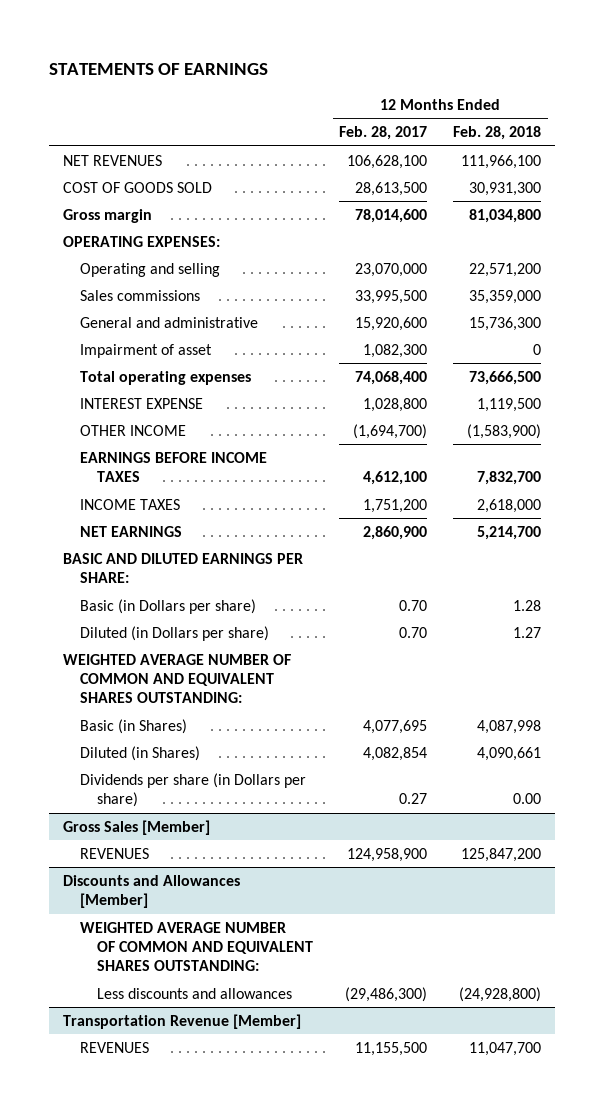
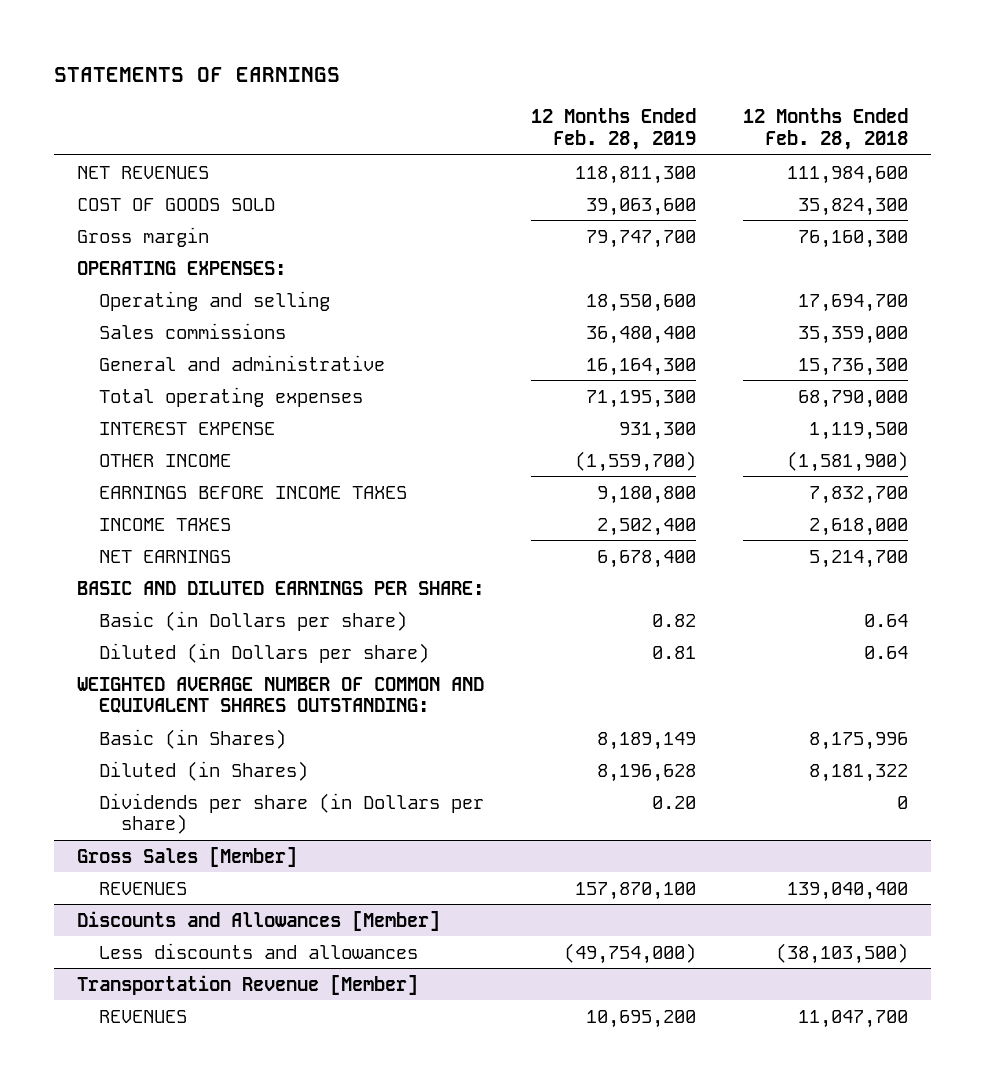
[339,126,428,141] Feb. 28, 2017 -> none
none -> [530,107,696,150] 12 Months Ended Feb. 28, 2019
[461,154,542,169] 111,966,100 -> [786,165,908,184] 111,984,600
[469,181,542,196] 30,931,300 -> [797,197,908,216] 35,824,300
[469,208,542,223] 81,034,800 -> [797,229,908,248] 76,160,300
[469,262,542,277] 22,571,200 -> [797,293,908,312] 17,694,700
[79,343,212,358] Impairment of asset -> none
[469,370,542,385] 73,666,500 -> [797,389,908,408] 68,790,000
[467,423,542,439] (1,583,900) -> [786,450,908,472] (1,581,900)
[513,599,542,611] 1.28 -> [863,613,908,627] 0.64
[513,626,542,638] 1.27 -> [863,645,908,659] 0.64
[477,719,542,734] 4,087,998 -> [808,731,908,750] 8,175,996
[477,746,542,761] 4,090,661 -> [808,763,908,782] 8,181,322
[513,793,542,805] 0.00 -> [896,795,908,809] 0
[461,847,542,862] 125,847,200 -> [786,881,908,900] 139,040,400
[79,921,313,972] WEIGHTED AVERAGE NUMBER OF COMMON AND EQUIVALENT SHARES OUTSTANDING: -> none
[459,986,542,1002] (24,928,800) -> [775,942,908,964] (38,103,500)

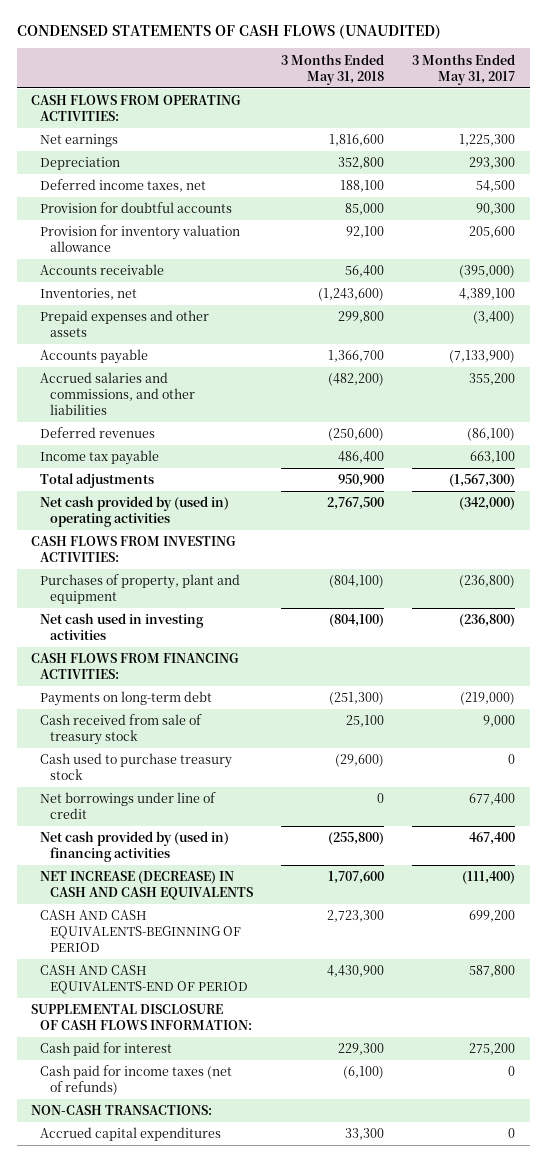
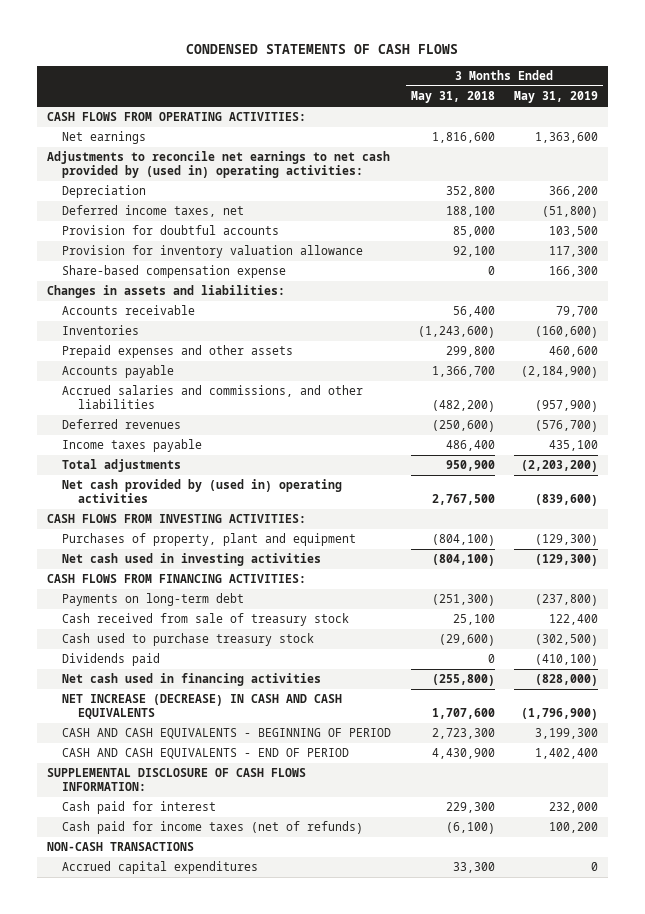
[16,23,441,39] CONDENSED STATEMENTS OF CASH FLOWS (UNAUDITED) -> [186,44,459,55] CONDENSED STATEMENTS OF CASH FLOWS
[412,53,516,85] 3 Months Ended May 31, 2017 -> none
none -> [514,91,599,104] May 31, 2019
none -> [46,151,390,178] Adjustments to reconcile net earnings to net cash provided by (used in) operating activities:
none -> [62,265,287,279] Share-based compensation expense
none -> [46,285,285,299] Changes in assets and liabilities:
[40,288,138,301] Inventories, net -> [62,325,140,336] Inventories
[40,450,160,466] Income tax payable -> [62,439,203,453] Income taxes payable
[40,792,217,820] Net borrowings under line of credit -> none
none -> [62,653,161,667] Dividends paid
[40,831,230,863] Net cash provided by (used in) financing activities -> [62,673,322,687] Net cash used in financing activities
[40,910,241,953] CASH AND CASH EQUIVALENTS-BEGINNING OF PERIOD -> [62,728,392,740] CASH AND CASH EQUIVALENTS - BEGINNING OF PERIOD
[40,965,248,995] CASH AND CASH EQUIVALENTS-END OF PERIOD -> [62,748,350,760] CASH AND CASH EQUIVALENTS - END OF PERIOD
[30,1105,212,1116] NON-CASH TRANSACTIONS: -> [46,842,194,852] NON-CASH TRANSACTIONS

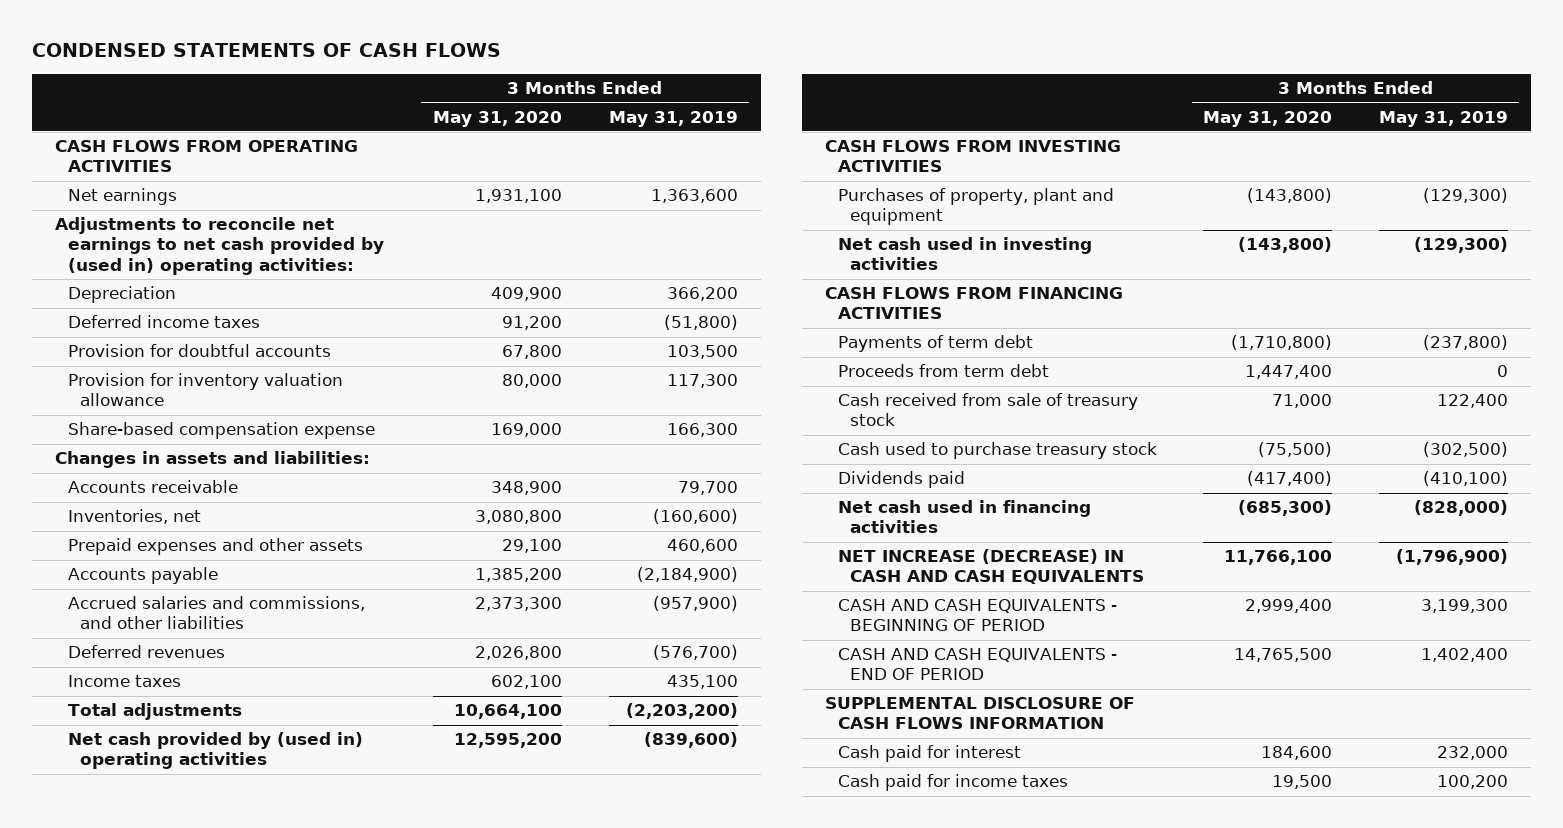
[410,91,495,104] May 31, 2018 -> none
none -> [433,110,563,127] May 31, 2020
[46,112,306,122] CASH FLOWS FROM OPERATING ACTIVITIES: -> [54,140,358,173] CASH FLOWS FROM OPERATING ACTIVITIES
[62,205,245,218] Deferred income taxes, net -> [67,315,260,329] Deferred income taxes
[62,325,140,336] Inventories -> [67,509,201,525] Inventories, net
[62,439,203,453] Income taxes payable -> [67,675,181,688] Income taxes
[46,514,306,524] CASH FLOWS FROM INVESTING ACTIVITIES: -> [825,140,1122,173] CASH FLOWS FROM INVESTING ACTIVITIES
[46,574,306,584] CASH FLOWS FROM FINANCING ACTIVITIES: -> [825,287,1124,320] CASH FLOWS FROM FINANCING ACTIVITIES
[62,593,245,607] Payments on long-term debt -> [837,335,1033,353] Payments of term debt
none -> [837,364,1049,378] Proceeds from term debt
[46,768,306,791] SUPPLEMENTAL DISCLOSURE OF CASH FLOWS INFORMATION: -> [825,697,1136,730] SUPPLEMENTAL DISCLOSURE OF CASH FLOWS INFORMATION
[46,842,194,852] NON-CASH TRANSACTIONS -> none
[62,861,259,875] Accrued capital expenditures -> none
[62,821,364,835] Cash paid for income taxes (net of refunds) -> [837,774,1068,792] Cash paid for income taxes

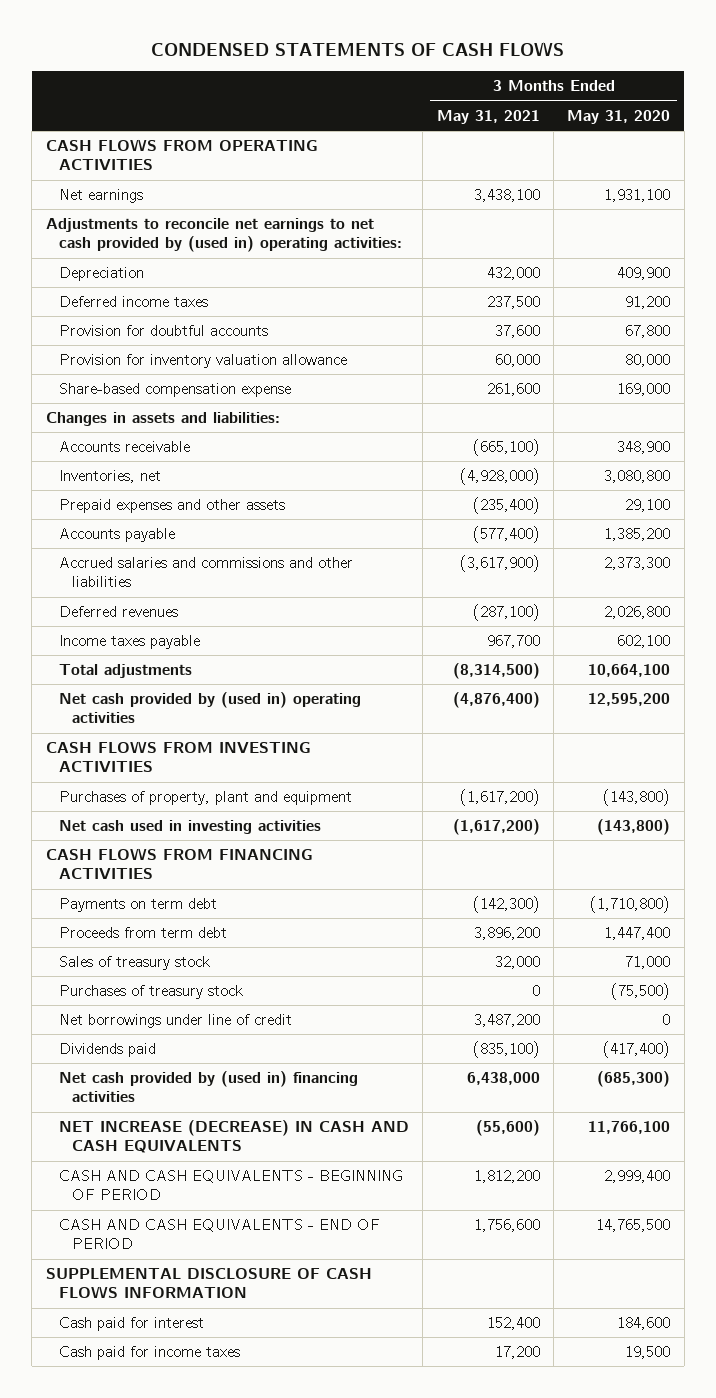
[608,110,738,127] May 31, 2019 -> none
none -> [436,109,540,124] May 31, 2021
[67,596,365,630] Accrued salaries and commissions, and other liabilities -> [59,557,354,588] Accrued salaries and commissions and other liabilities
[67,675,181,688] Income taxes -> [59,635,201,650] Income taxes payable
[837,335,1033,353] Payments of term debt -> [59,898,218,913] Payments on term debt
[837,393,1138,427] Cash received from sale of treasury stock -> [59,956,211,971] Sales of treasury stock
[837,442,1157,460] Cash used to purchase treasury stock -> [59,985,244,1000] Purchases of treasury stock
none -> [59,1014,293,1029] Net borrowings under line of credit
[837,500,1091,534] Net cash used in financing activities -> [59,1071,359,1103] Net cash provided by (used in) financing activities

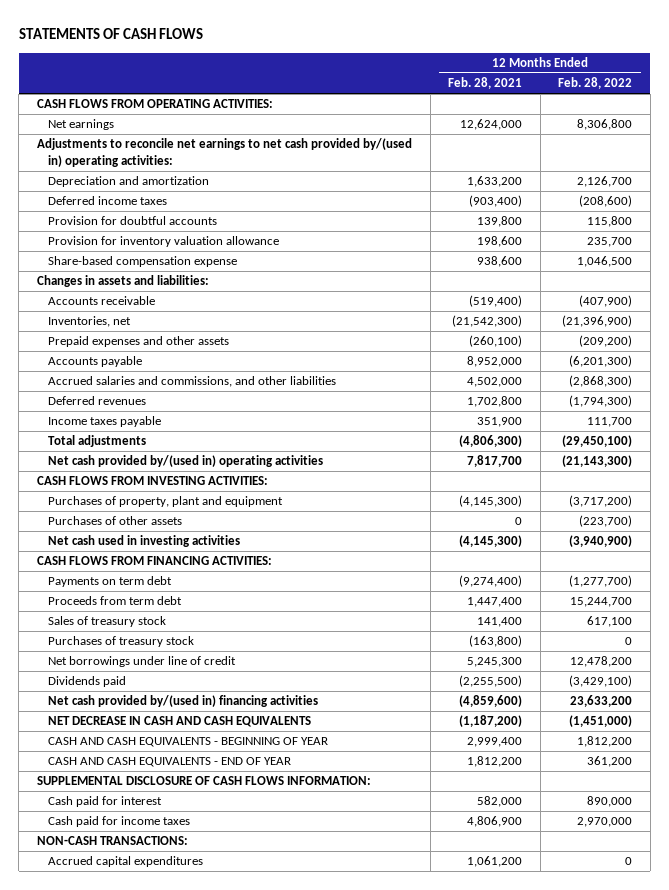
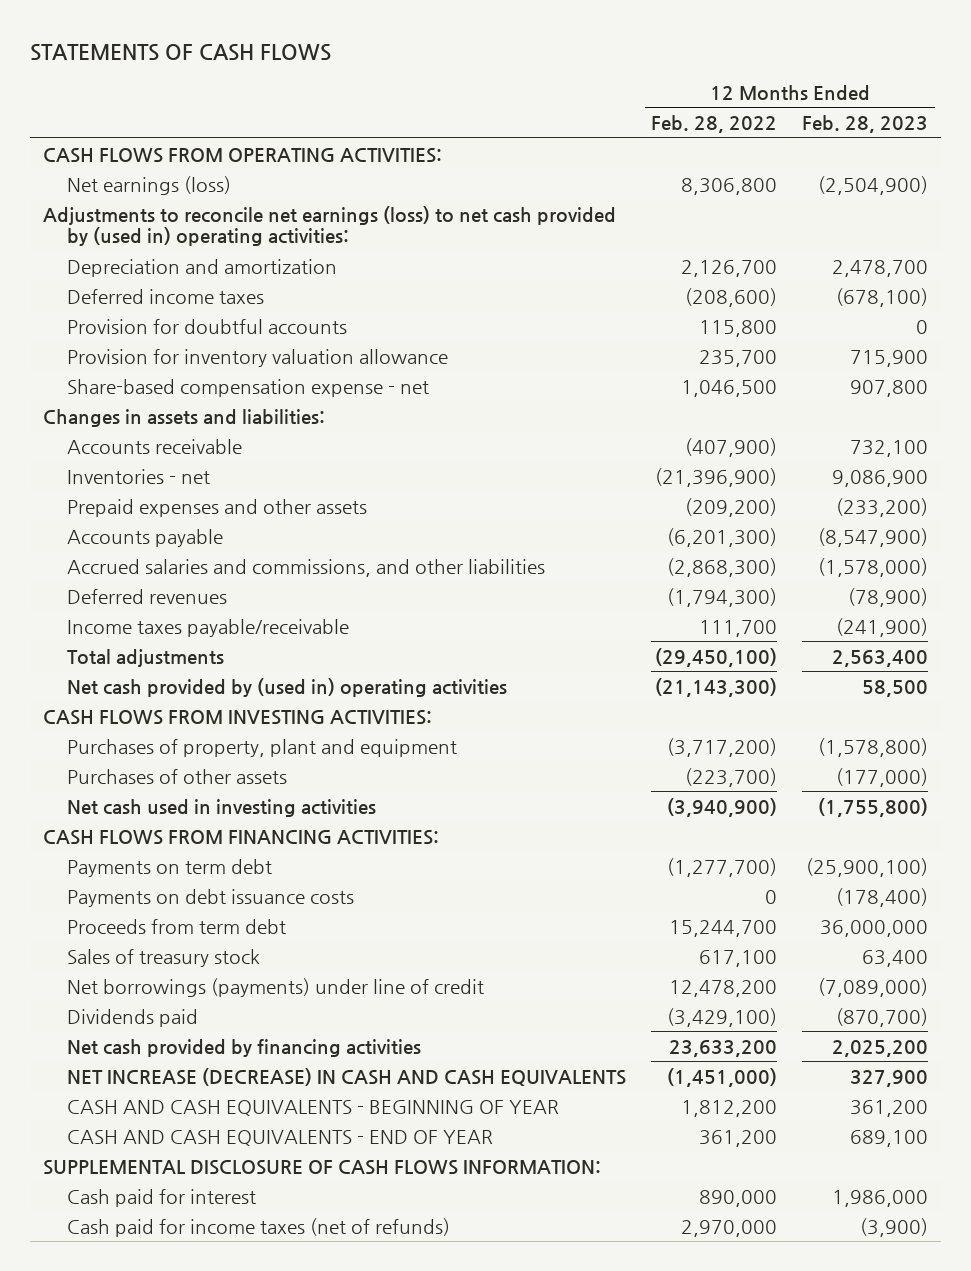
[448,77,523,90] Feb. 28, 2021 -> none
none -> [802,114,929,133] Feb. 28, 2023
[48,119,115,131] Net earnings -> [67,175,232,195] Net earnings (loss)
[37,138,413,168] Adjustments to reconcile net earnings to net cash provided by/(used in) operating activities: -> [42,205,616,247] Adjustments to reconcile net earnings (loss) to net cash provided by (used in) operating activities:
[48,256,238,268] Share-based compensation expense -> [67,378,430,397] Share-based compensation expense - net
[48,316,132,328] Inventories, net -> [67,468,211,484] Inventories - net
[48,416,162,428] Income taxes payable -> [67,618,350,637] Income taxes payable/receivable
[48,455,324,468] Net cash provided by/(used in) operating activities -> [67,677,508,697] Net cash provided by (used in) operating activities
none -> [67,888,355,907] Payments on debt issuance costs
[48,636,195,648] Purchases of treasury stock -> none
[48,656,237,668] Net borrowings under line of credit -> [67,977,485,997] Net borrowings (payments) under line of credit
[48,695,319,708] Net cash provided by/(used in) financing activities -> [67,1038,422,1057] Net cash provided by financing activities
[48,716,312,728] NET DECREASE IN CASH AND CASH EQUIVALENTS -> [67,1067,627,1086] NET INCREASE (DECREASE) IN CASH AND CASH EQUIVALENTS
[37,836,189,846] NON-CASH TRANSACTIONS: -> none
[48,856,204,868] Accrued capital expenditures -> none
[48,816,191,828] Cash paid for income taxes -> [67,1217,451,1237] Cash paid for income taxes (net of refunds)

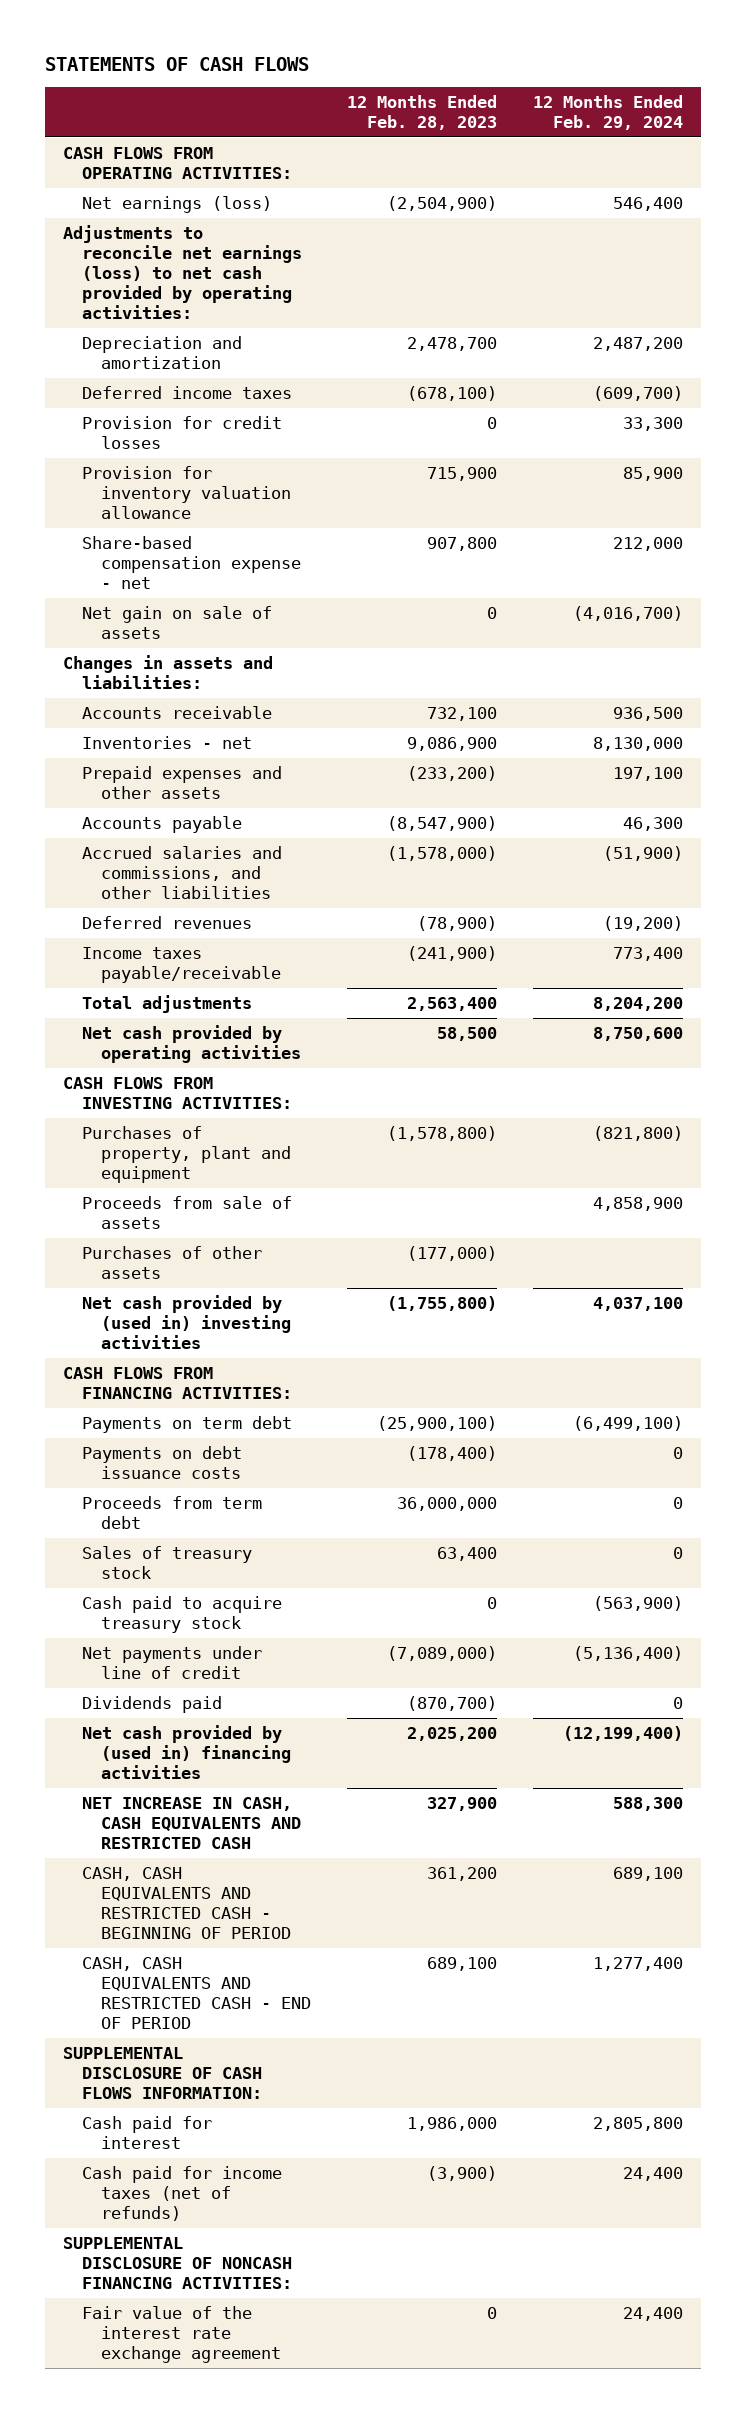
[651,114,778,133] Feb. 28, 2022 -> none
none -> [533,95,684,131] 12 Months Ended Feb. 29, 2024
[42,205,616,247] Adjustments to reconcile net earnings (loss) to net cash provided by (used in) operating activities: -> [63,224,302,319] Adjustments to reconcile net earnings (loss) to net cash provided by operating activities:
[67,318,348,334] Provision for doubtful accounts -> [81,415,282,449] Provision for credit losses
none -> [81,605,272,639] Net gain on sale of assets
[67,677,508,697] Net cash provided by (used in) operating activities -> [81,1024,301,1063] Net cash provided by operating activities
none -> [81,1195,292,1229] Proceeds from sale of assets
[67,798,377,817] Net cash used in investing activities -> [81,1294,291,1349] Net cash provided by (used in) investing activities
none -> [81,1595,282,1633] Cash paid to acquire treasury stock
[67,977,485,997] Net borrowings (payments) under line of credit -> [81,1645,262,1679] Net payments under line of credit
[67,1038,422,1057] Net cash provided by financing activities -> [81,1724,291,1779] Net cash provided by (used in) financing activities
[67,1067,627,1086] NET INCREASE (DECREASE) IN CASH AND CASH EQUIVALENTS -> [81,1796,301,1849] NET INCREASE IN CASH, CASH EQUIVALENTS AND RESTRICTED CASH
[67,1099,560,1116] CASH AND CASH EQUIVALENTS - BEGINNING OF YEAR -> [81,1866,291,1939] CASH, CASH EQUIVALENTS AND RESTRICTED CASH - BEGINNING OF PERIOD
[67,1129,494,1146] CASH AND CASH EQUIVALENTS - END OF YEAR -> [81,1956,311,2029] CASH, CASH EQUIVALENTS AND RESTRICTED CASH - END OF PERIOD
none -> [63,2236,292,2289] SUPPLEMENTAL DISCLOSURE OF NONCASH FINANCING ACTIVITIES:
none -> [81,2305,281,2363] Fair value of the interest rate exchange agreement

